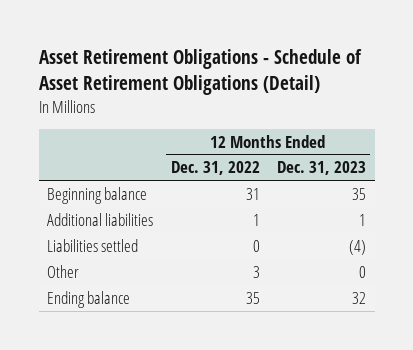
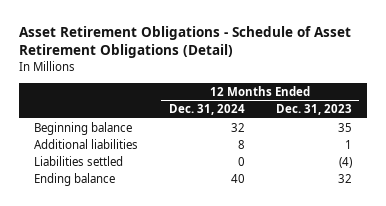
[170,161,260,176] Dec. 31, 2022 -> none
none -> [168,104,245,116] Dec. 31, 2024
[47,264,80,278] Other -> none

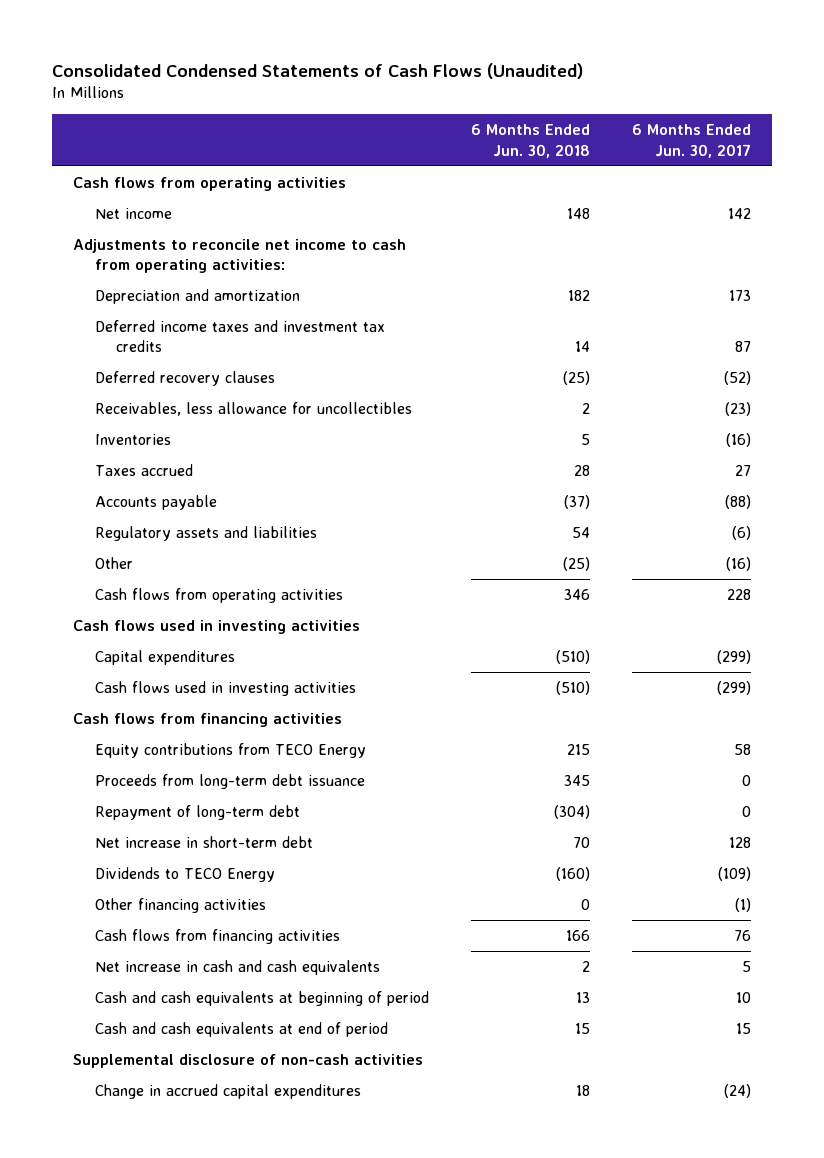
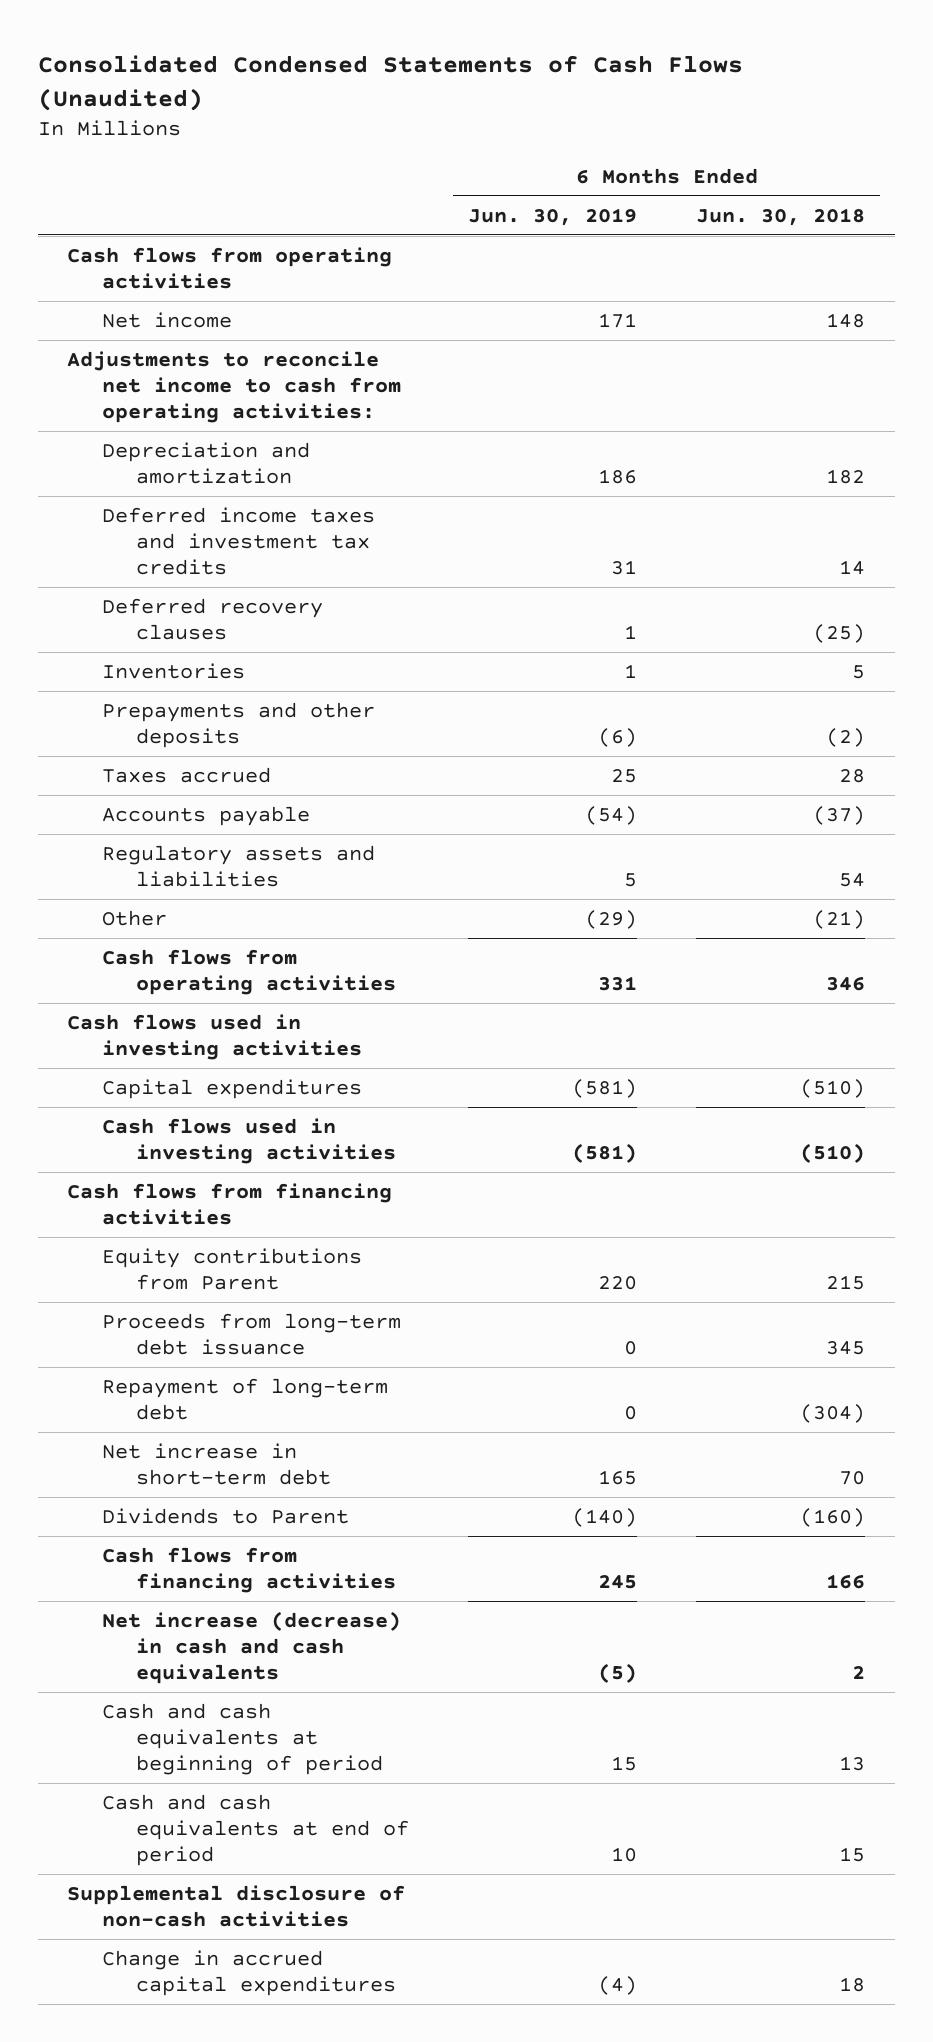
[632,124,752,158] 6 Months Ended Jun. 30, 2017 -> none
none -> [468,207,638,226] Jun. 30, 2019
[94,401,412,416] Receivables, less allowance for uncollectibles -> none
none -> [101,701,375,749] Prepayments and other deposits
[562,556,590,571] (25) -> [813,909,866,929] (21)
[94,742,366,758] Equity contributions from TECO Energy -> [101,1247,362,1291] Equity contributions from Parent
[94,897,266,913] Other financing activities -> none
[94,866,275,882] Dividends to TECO Energy -> [101,1507,349,1524] Dividends to Parent
[94,959,380,975] Net increase in cash and cash equivalents -> [101,1610,401,1685] Net increase (decrease) in cash and cash equivalents

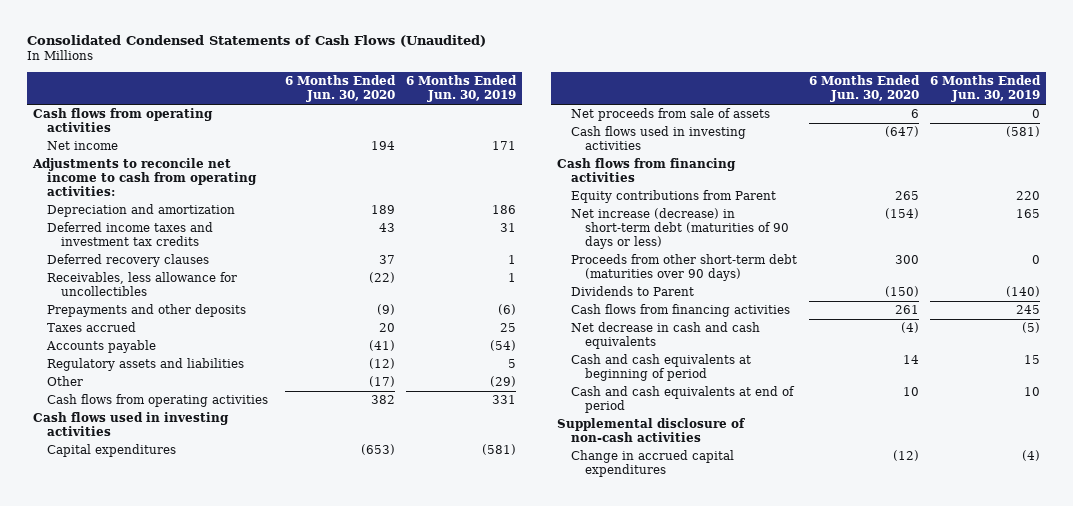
[696,207,866,226] Jun. 30, 2018 -> none
none -> [284,75,396,103] 6 Months Ended Jun. 30, 2020
[101,662,245,679] Inventories -> none
none -> [47,272,238,297] Receivables, less allowance for uncollectibles
none -> [571,108,771,122] Net proceeds from sale of assets
[101,1312,401,1356] Proceeds from long-term debt issuance -> none
[101,1377,388,1421] Repayment of long-term debt -> none
[101,1442,332,1486] Net increase in short-term debt -> [571,208,790,249] Net increase (decrease) in short-term debt (maturities of 90 days or less)
none -> [571,254,798,282] Proceeds from other short-term debt (maturities over 90 days)
[101,1610,401,1685] Net increase (decrease) in cash and cash equivalents -> [571,322,761,350] Net decrease in cash and cash equivalents

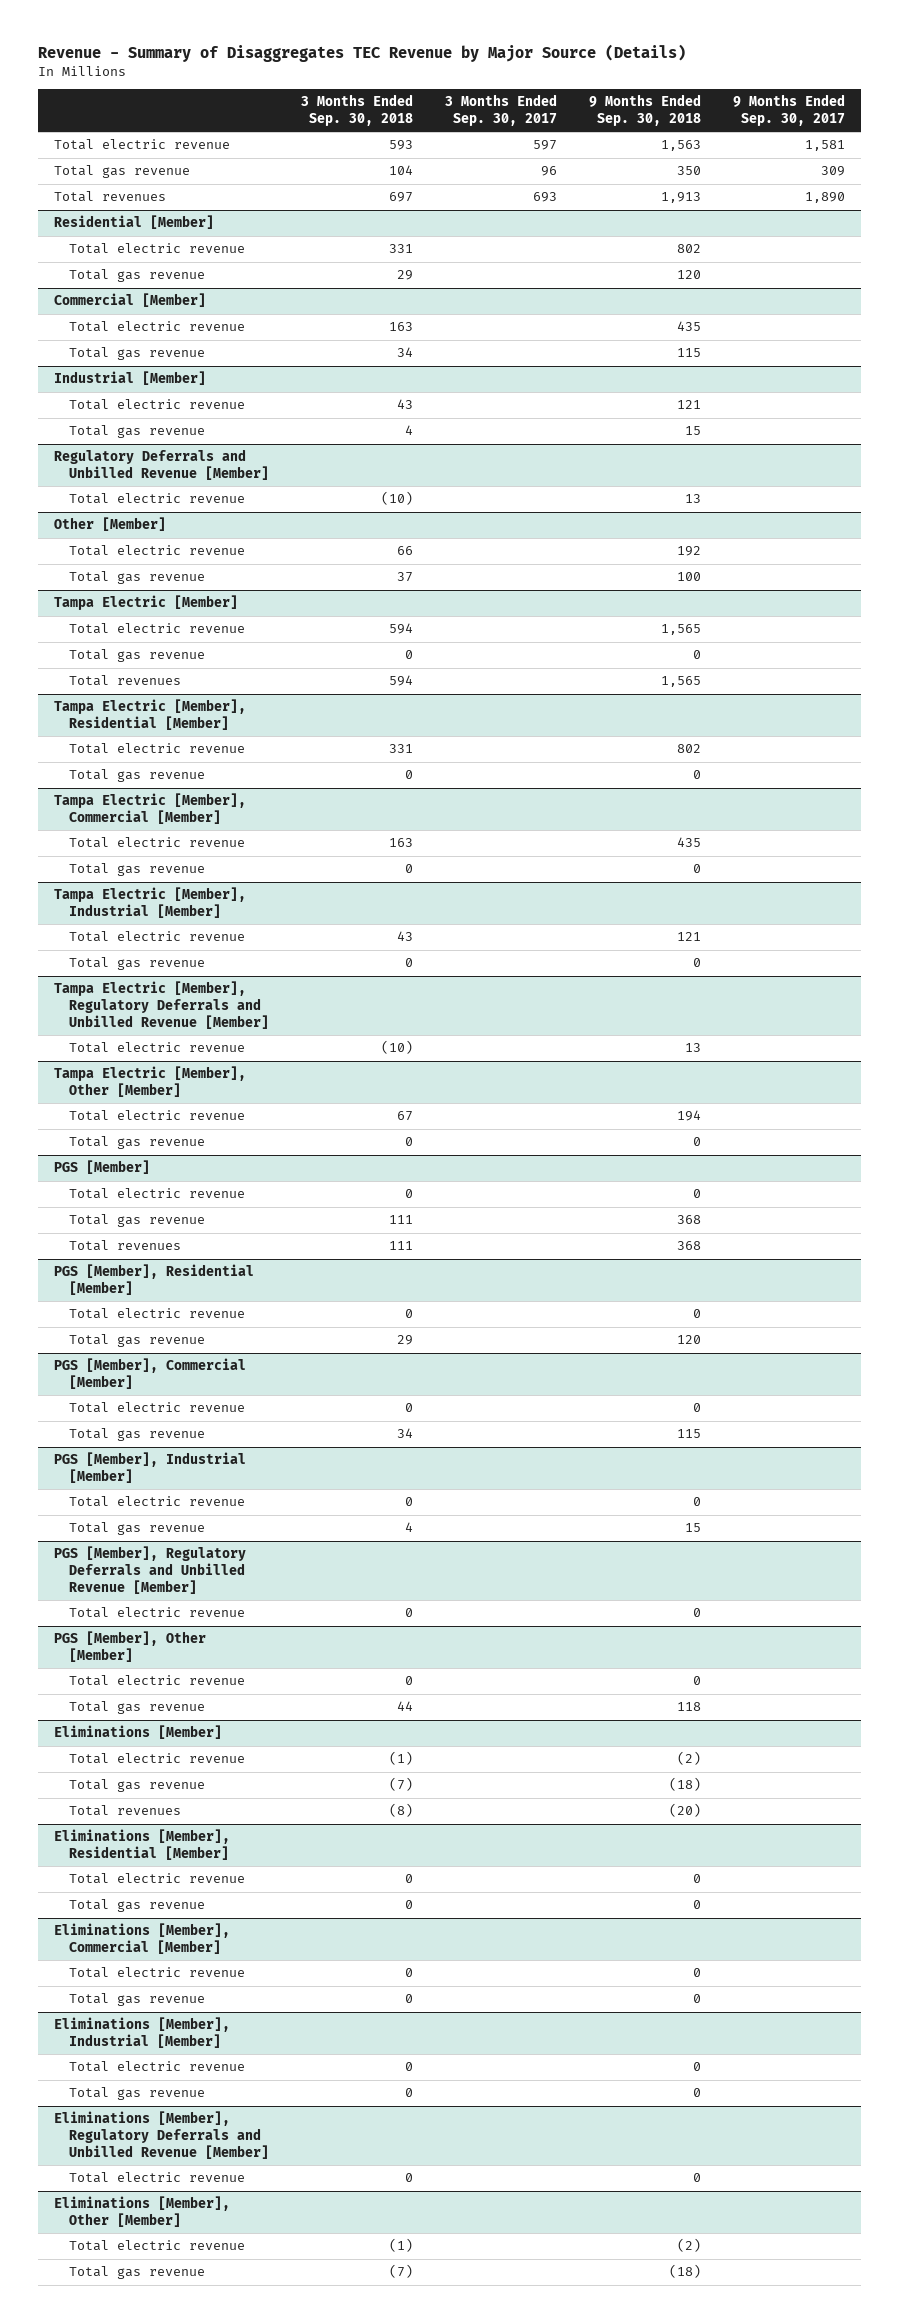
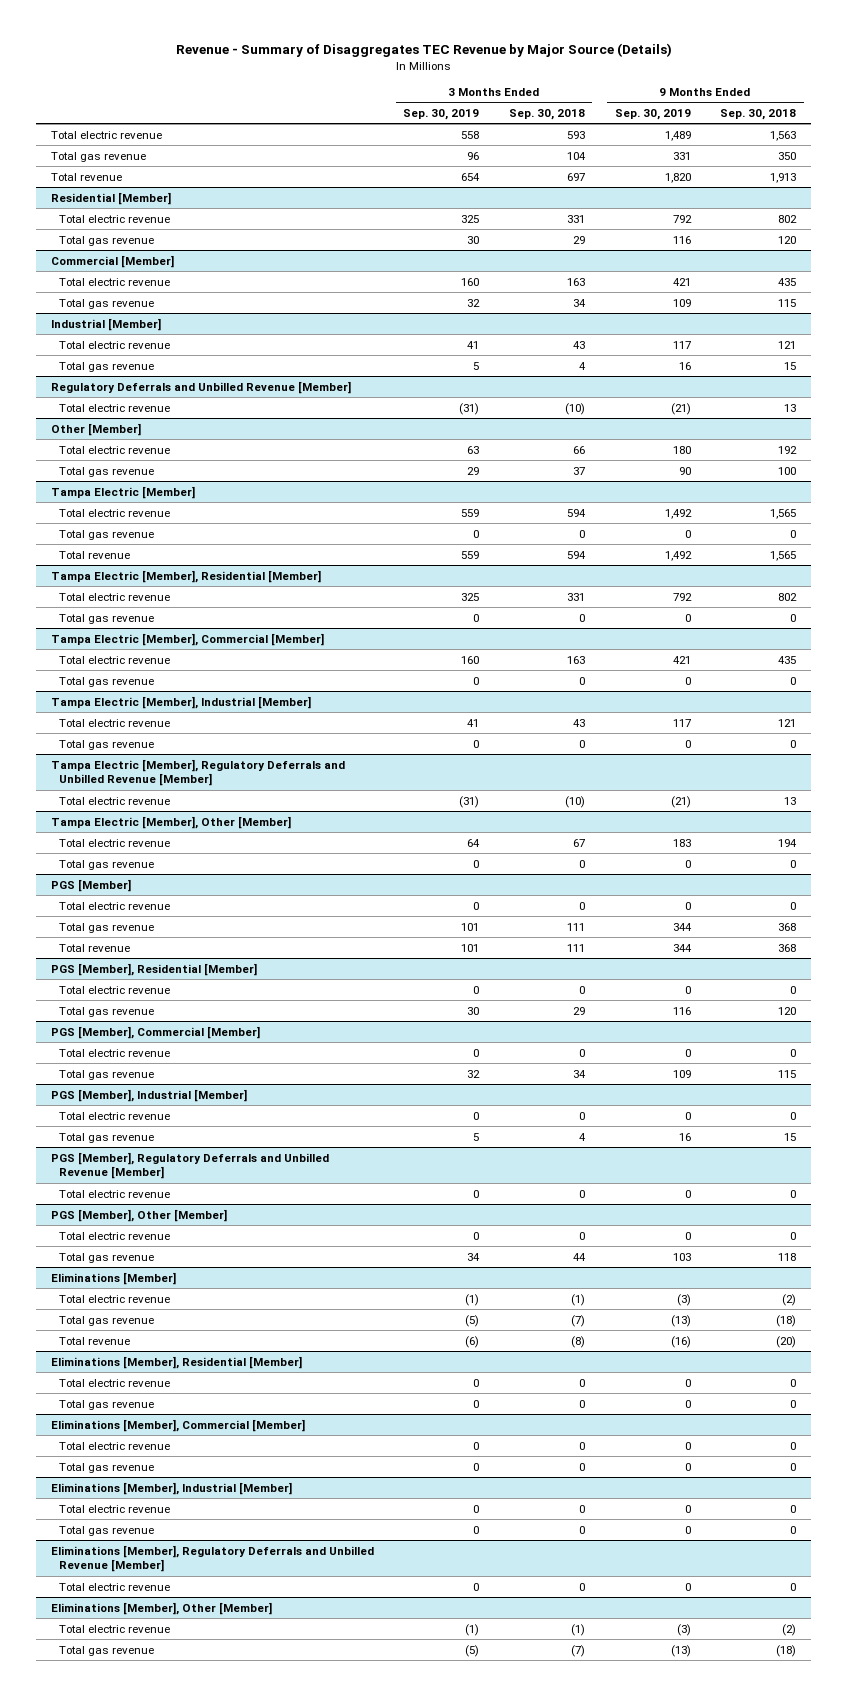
[445,94,558,126] 3 Months Ended Sep. 30, 2017 -> none
[733,94,846,126] 9 Months Ended Sep. 30, 2017 -> none
none -> [403,108,480,120] Sep. 30, 2019
none -> [614,108,691,120] Sep. 30, 2019
[53,191,166,203] Total revenues -> [50,172,122,181] Total revenue
[69,675,182,687] Total revenues -> [59,550,131,559] Total revenue
[69,1240,182,1252] Total revenues -> [59,943,131,952] Total revenue
[69,1805,182,1817] Total revenues -> [59,1336,131,1345] Total revenue

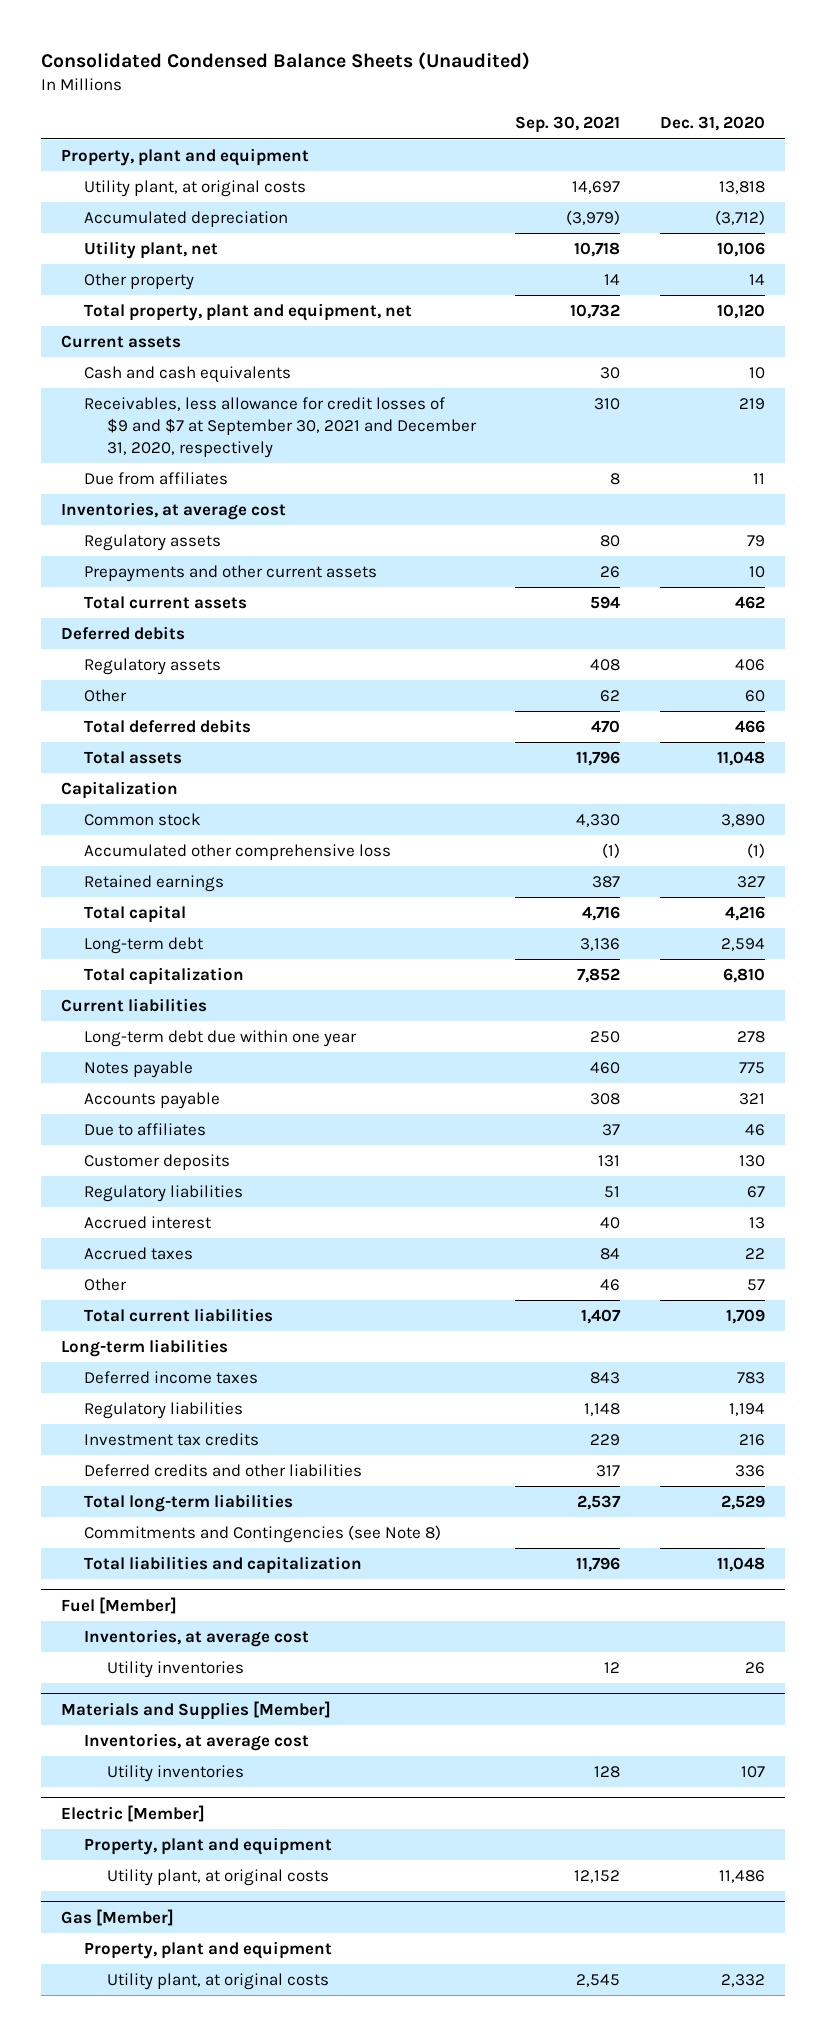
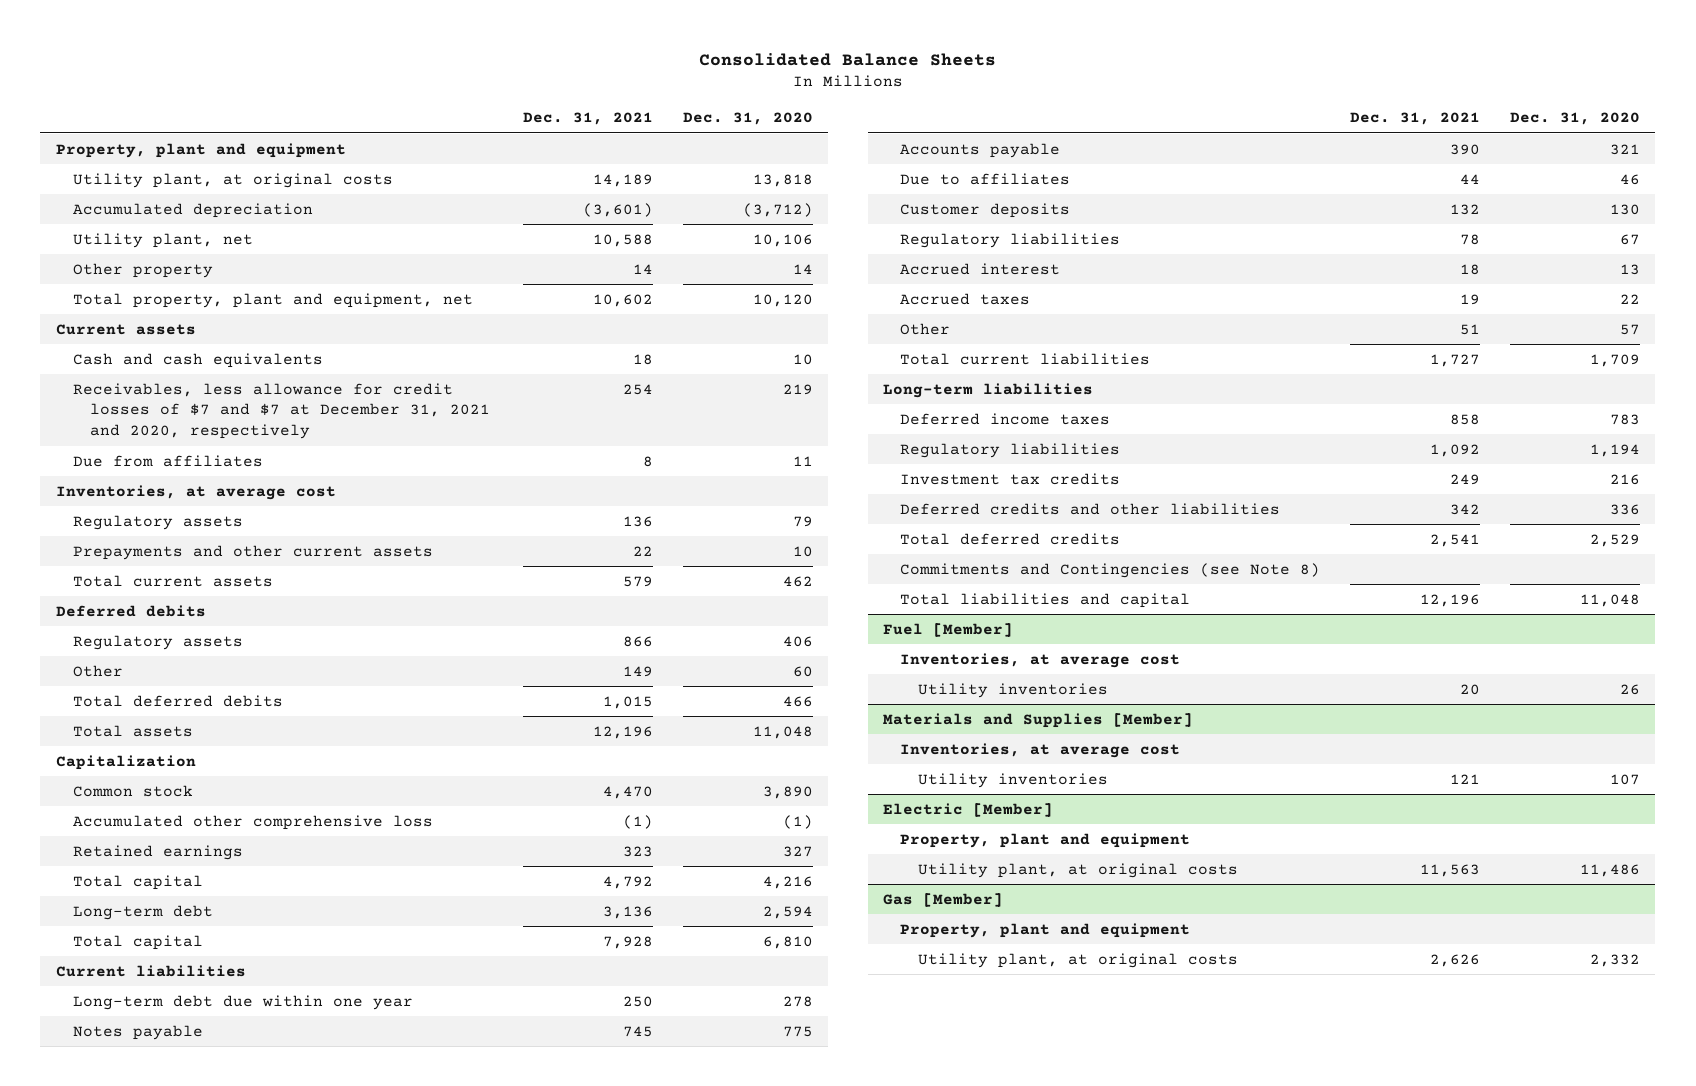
[41,52,531,71] Consolidated Condensed Balance Sheets (Unaudited) -> [698,53,996,67] Consolidated Balance Sheets
[515,116,621,134] Sep. 30, 2021 -> none
none -> [522,112,653,126] Dec. 31, 2021
[83,397,478,458] Receivables, less allowance for credit losses of $9 and $7 at September 30, 2021 and December 31, 2020, respectively -> [72,382,491,439] Receivables, less allowance for credit losses of $7 and $7 at December 31, 2021 and 2020, respectively
[83,967,244,986] Total capitalization -> [72,934,203,950] Total capital
[83,1494,293,1513] Total long-term liabilities -> [900,532,1121,545] Total deferred credits
[83,1556,362,1575] Total liabilities and capitalization -> [900,592,1191,608] Total liabilities and capital

